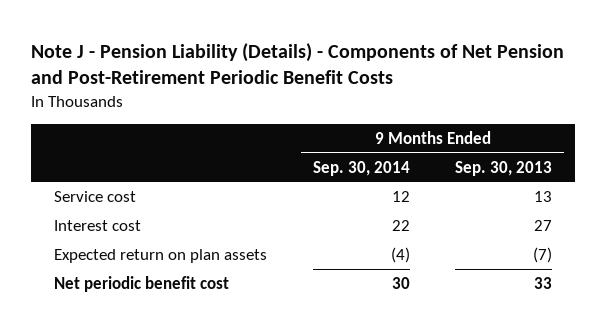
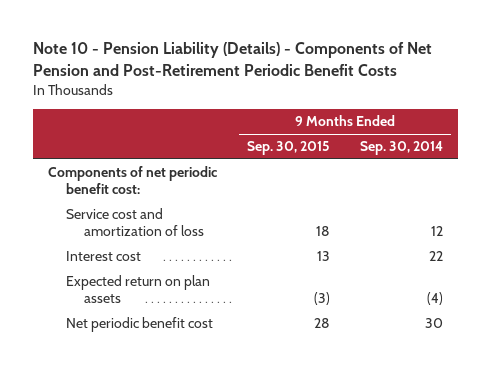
[31,42,565,85] Note J - Pension Liability (Details) - Components of Net Pension and Post-Retirement Periodic Benefit Costs -> [32,42,432,77] Note 10 - Pension Liability (Details) - Components of Net Pension and Post-Retirement Periodic Benefit Costs
[455,160,553,176] Sep. 30, 2013 -> none
none -> [246,141,330,156] Sep. 30, 2015
none -> [47,166,217,195] Components of net periodic benefit cost:
[54,190,137,202] Service cost -> [65,208,205,237] Service cost and amortization of loss

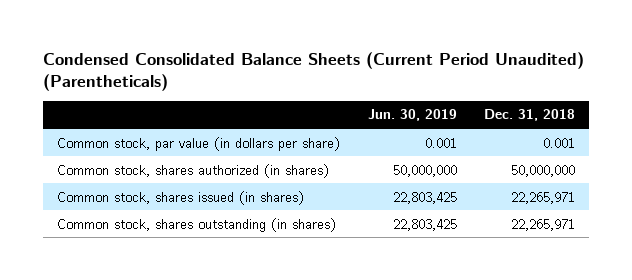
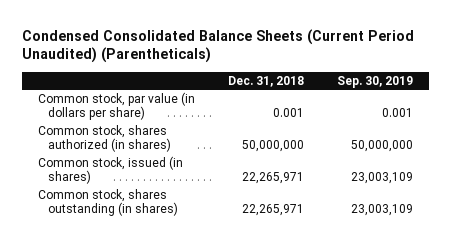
[367,109,457,122] Jun. 30, 2019 -> none
none -> [336,75,413,88] Sep. 30, 2019
[56,190,304,205] Common stock, shares issued (in shares) -> [38,156,184,185] Common stock, issued (in shares)

